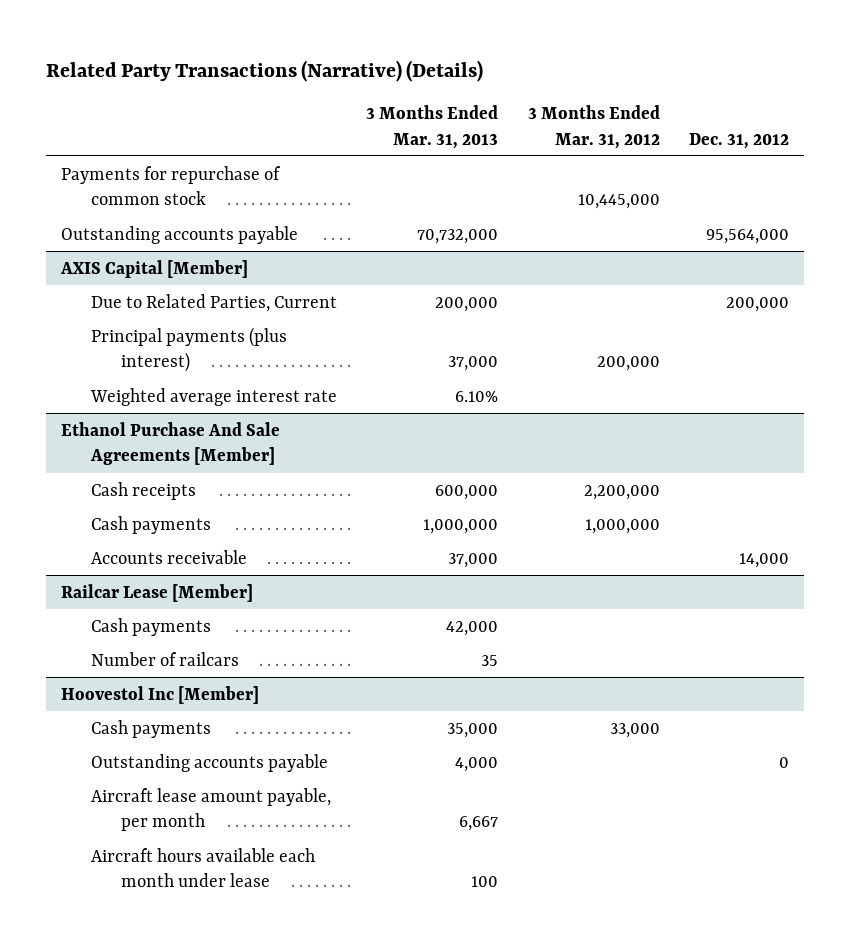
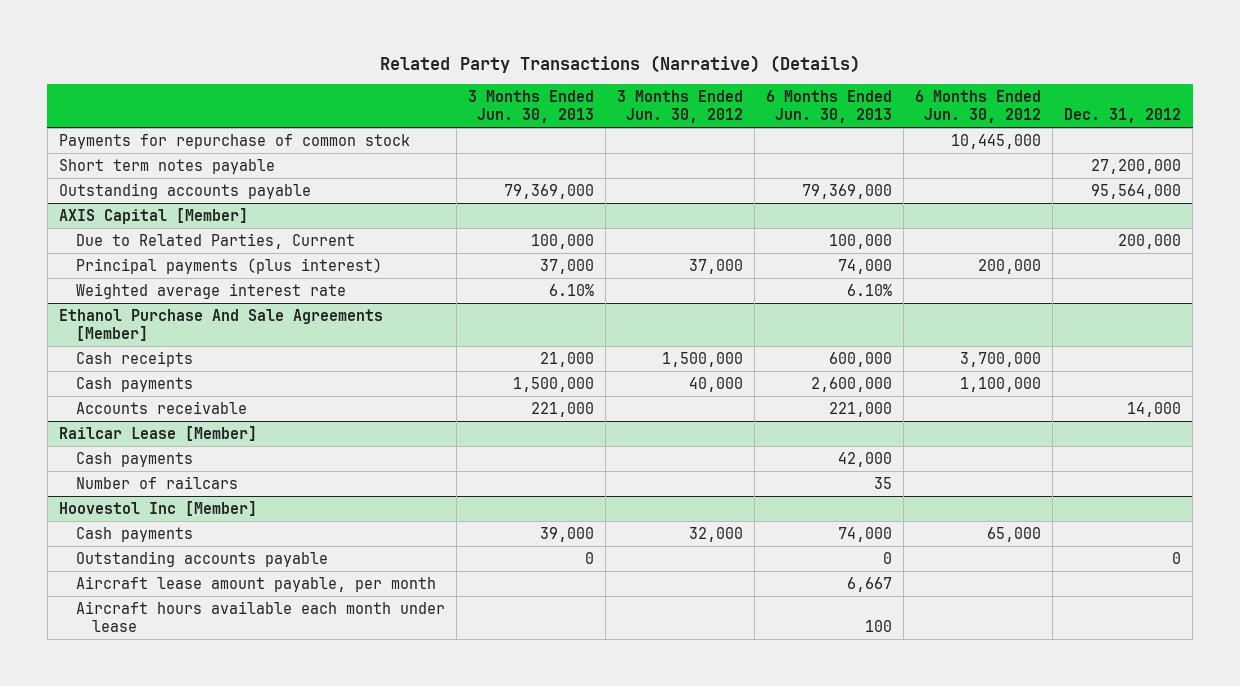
[366,105,499,149] 3 Months Ended Mar. 31, 2013 -> none
[527,105,660,149] 3 Months Ended Mar. 31, 2012 -> none
none -> [467,89,594,123] 3 Months Ended Jun. 30, 2013
none -> [616,89,743,123] 3 Months Ended Jun. 30, 2012
none -> [765,89,892,123] 6 Months Ended Jun. 30, 2013
none -> [915,89,1042,123] 6 Months Ended Jun. 30, 2012
none -> [58,158,275,174] Short term notes payable

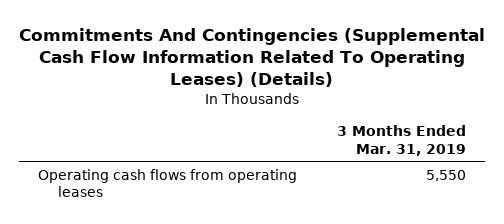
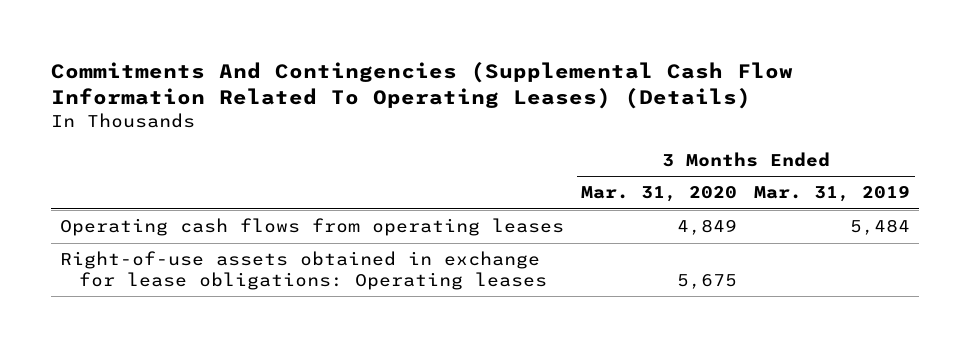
none -> [581,186,738,203] Mar. 31, 2020
[425,169,466,181] 5,550 -> [850,219,911,236] 5,484
none -> [59,251,548,290] Right-of-use assets obtained in exchange for lease obligations: Operating leases

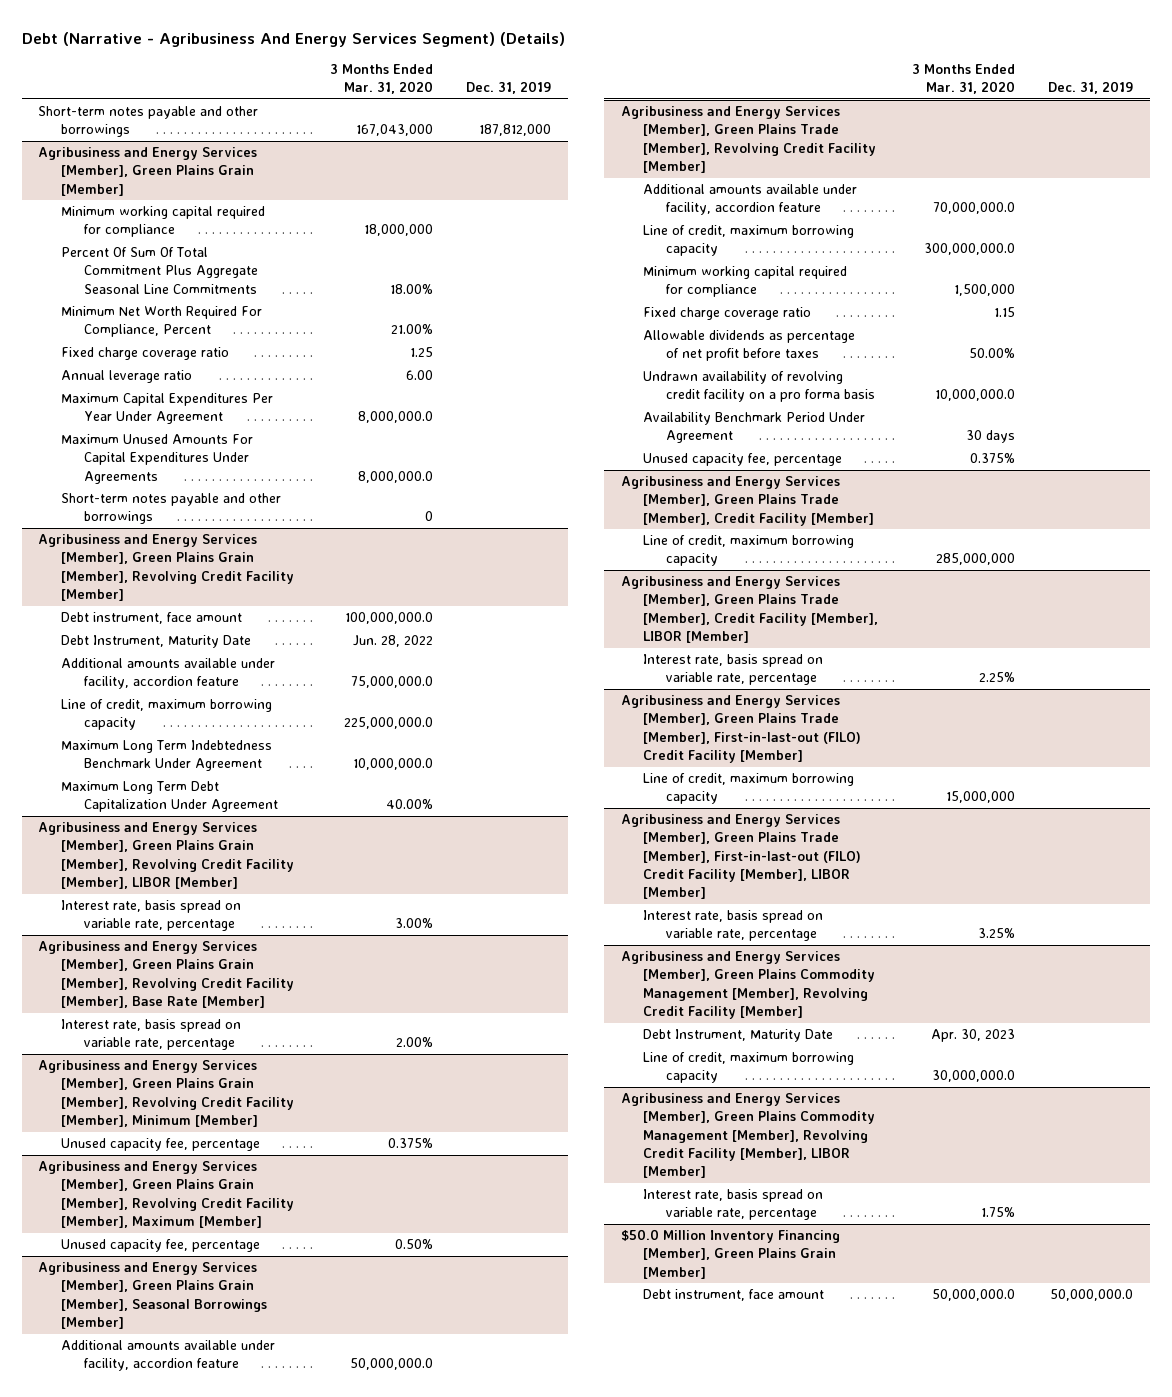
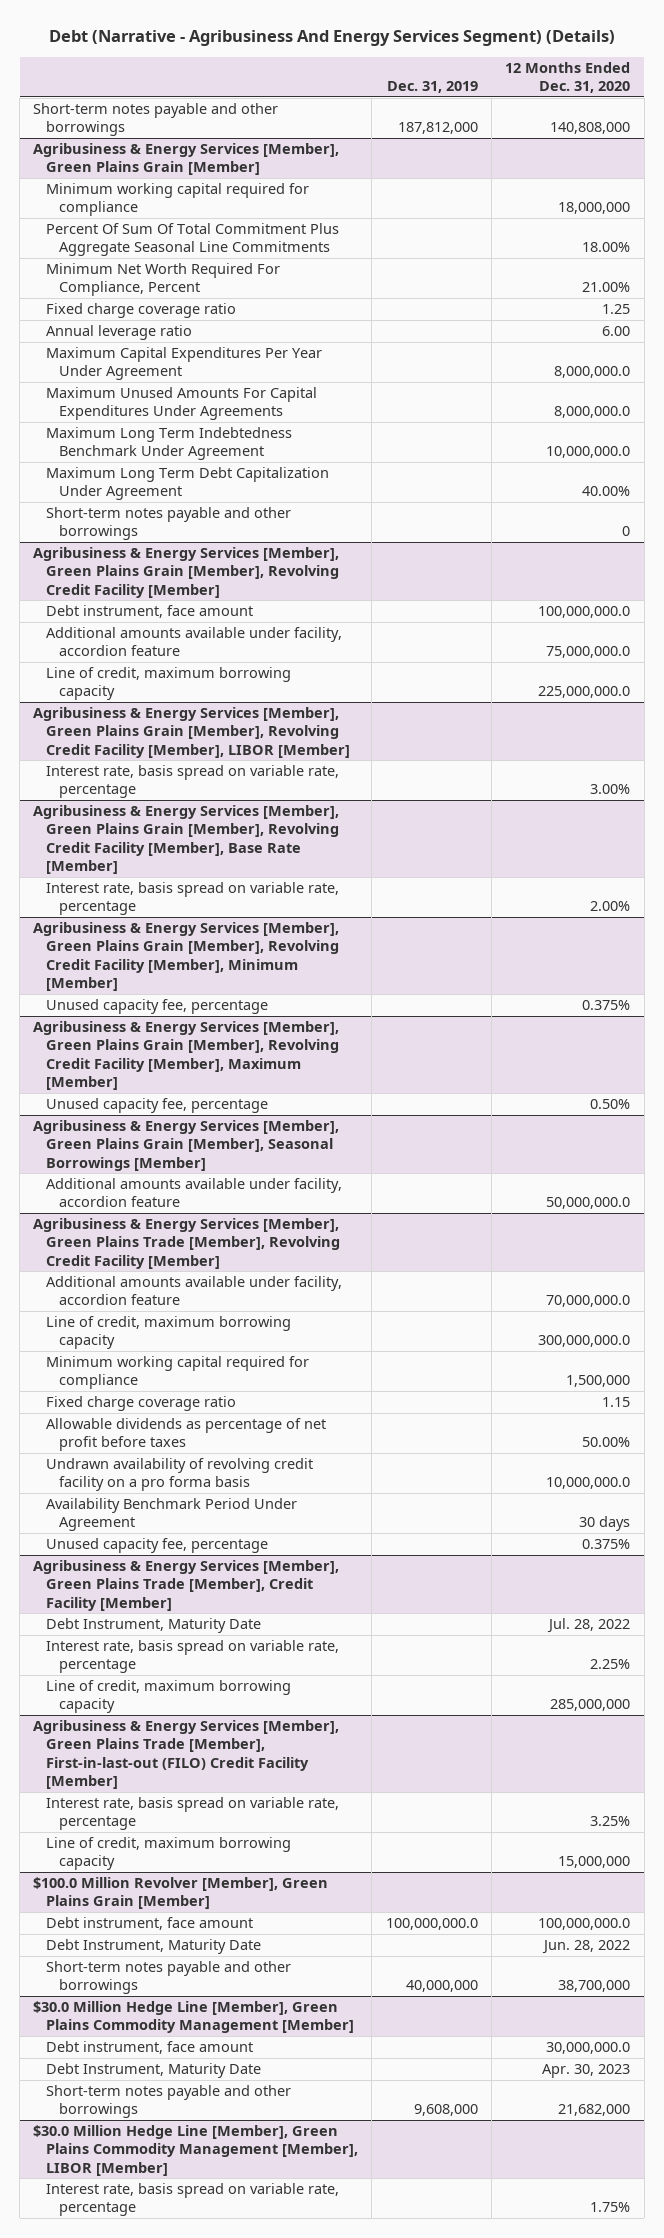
[329,63,433,95] 3 Months Ended Mar. 31, 2020 -> none
none -> [505,61,631,93] 12 Months Ended Dec. 31, 2020
[38,147,258,196] Agribusiness and Energy Services [Member], Green Plains Grain [Member] -> [33,143,340,176] Agribusiness & Energy Services [Member], Green Plains Grain [Member]
none -> [46,427,293,461] Maximum Long Term Indebtedness Benchmark Under Agreement
none -> [46,467,330,501] Maximum Long Term Debt Capitalization Under Agreement
[38,534,294,602] Agribusiness and Energy Services [Member], Green Plains Grain [Member], Revolving Credit Facility [Member] -> [33,547,340,598] Agribusiness & Energy Services [Member], Green Plains Grain [Member], Revolving Credit Facility [Member]
[60,635,251,649] Debt Instrument, Maturity Date -> none
[60,740,272,772] Maximum Long Term Indebtedness Benchmark Under Agreement -> none
[60,781,278,813] Maximum Long Term Debt Capitalization Under Agreement -> none
[38,822,294,890] Agribusiness and Energy Services [Member], Green Plains Grain [Member], Revolving Credit Facility [Member], LIBOR [Member] -> [33,707,351,758] Agribusiness & Energy Services [Member], Green Plains Grain [Member], Revolving Credit Facility [Member], LIBOR [Member]
[38,941,294,1009] Agribusiness and Energy Services [Member], Green Plains Grain [Member], Revolving Credit Facility [Member], Base Rate [Member] -> [33,805,340,874] Agribusiness & Energy Services [Member], Green Plains Grain [Member], Revolving Credit Facility [Member], Base Rate [Member]
[38,1060,294,1128] Agribusiness and Energy Services [Member], Green Plains Grain [Member], Revolving Credit Facility [Member], Minimum [Member] -> [33,922,340,991] Agribusiness & Energy Services [Member], Green Plains Grain [Member], Revolving Credit Facility [Member], Minimum [Member]
[38,1161,294,1229] Agribusiness and Energy Services [Member], Green Plains Grain [Member], Revolving Credit Facility [Member], Maximum [Member] -> [33,1021,340,1090] Agribusiness & Energy Services [Member], Green Plains Grain [Member], Revolving Credit Facility [Member], Maximum [Member]
[38,1262,267,1330] Agribusiness and Energy Services [Member], Green Plains Grain [Member], Seasonal Borrowings [Member] -> [33,1120,340,1171] Agribusiness & Energy Services [Member], Green Plains Grain [Member], Seasonal Borrowings [Member]
[620,106,877,174] Agribusiness and Energy Services [Member], Green Plains Trade [Member], Revolving Credit Facility [Member] -> [33,1218,341,1269] Agribusiness & Energy Services [Member], Green Plains Trade [Member], Revolving Credit Facility [Member]
[620,476,875,526] Agribusiness and Energy Services [Member], Green Plains Trade [Member], Credit Facility [Member] -> [33,1560,340,1611] Agribusiness & Energy Services [Member], Green Plains Trade [Member], Credit Facility [Member]
none -> [46,1618,262,1634] Debt Instrument, Maturity Date
none -> [46,1640,340,1674] Interest rate, basis spread on variable rate, percentage
[620,576,879,644] Agribusiness and Energy Services [Member], Green Plains Trade [Member], Credit Facility [Member], LIBOR [Member] -> none
[643,654,824,686] Interest rate, basis spread on variable rate, percentage -> none
[620,695,862,764] Agribusiness and Energy Services [Member], Green Plains Trade [Member], First-in-last-out (FILO) Credit Facility [Member] -> [33,1720,340,1789] Agribusiness & Energy Services [Member], Green Plains Trade [Member], First-in-last-out (FILO) Credit Facility [Member]
none -> [46,1797,340,1831] Interest rate, basis spread on variable rate, percentage
[620,814,862,900] Agribusiness and Energy Services [Member], Green Plains Trade [Member], First-in-last-out (FILO) Credit Facility [Member], LIBOR [Member] -> none
[643,910,824,942] Interest rate, basis spread on variable rate, percentage -> none
[620,951,876,1020] Agribusiness and Energy Services [Member], Green Plains Commodity Management [Member], Revolving Credit Facility [Member] -> none
[643,1029,834,1043] Debt Instrument, Maturity Date -> none
[643,1052,855,1084] Line of credit, maximum borrowing capacity -> none
[620,1093,876,1179] Agribusiness and Energy Services [Member], Green Plains Commodity Management [Member], Revolving Credit Facility [Member], LIBOR [Member] -> none
[643,1189,824,1221] Interest rate, basis spread on variable rate, percentage -> none
[620,1229,840,1279] $50.0 Million Inventory Financing [Member], Green Plains Grain [Member] -> [33,1877,329,1910] $100.0 Million Revolver [Member], Green Plains Grain [Member]
[1050,1289,1134,1302] 50,000,000.0 -> [385,1918,478,1931] 100,000,000.0
none -> [46,1939,262,1955] Debt Instrument, Maturity Date
none -> [46,1961,292,1995] Short-term notes payable and other borrowings
none -> [33,2001,355,2034] $30.0 Million Hedge Line [Member], Green Plains Commodity Management [Member]
none -> [46,2041,254,2055] Debt instrument, face amount
none -> [46,2063,262,2079] Debt Instrument, Maturity Date
none -> [46,2085,292,2119] Short-term notes payable and other borrowings
none -> [33,2125,359,2176] $30.0 Million Hedge Line [Member], Green Plains Commodity Management [Member], LIBOR [Member]
none -> [46,2183,340,2217] Interest rate, basis spread on variable rate, percentage

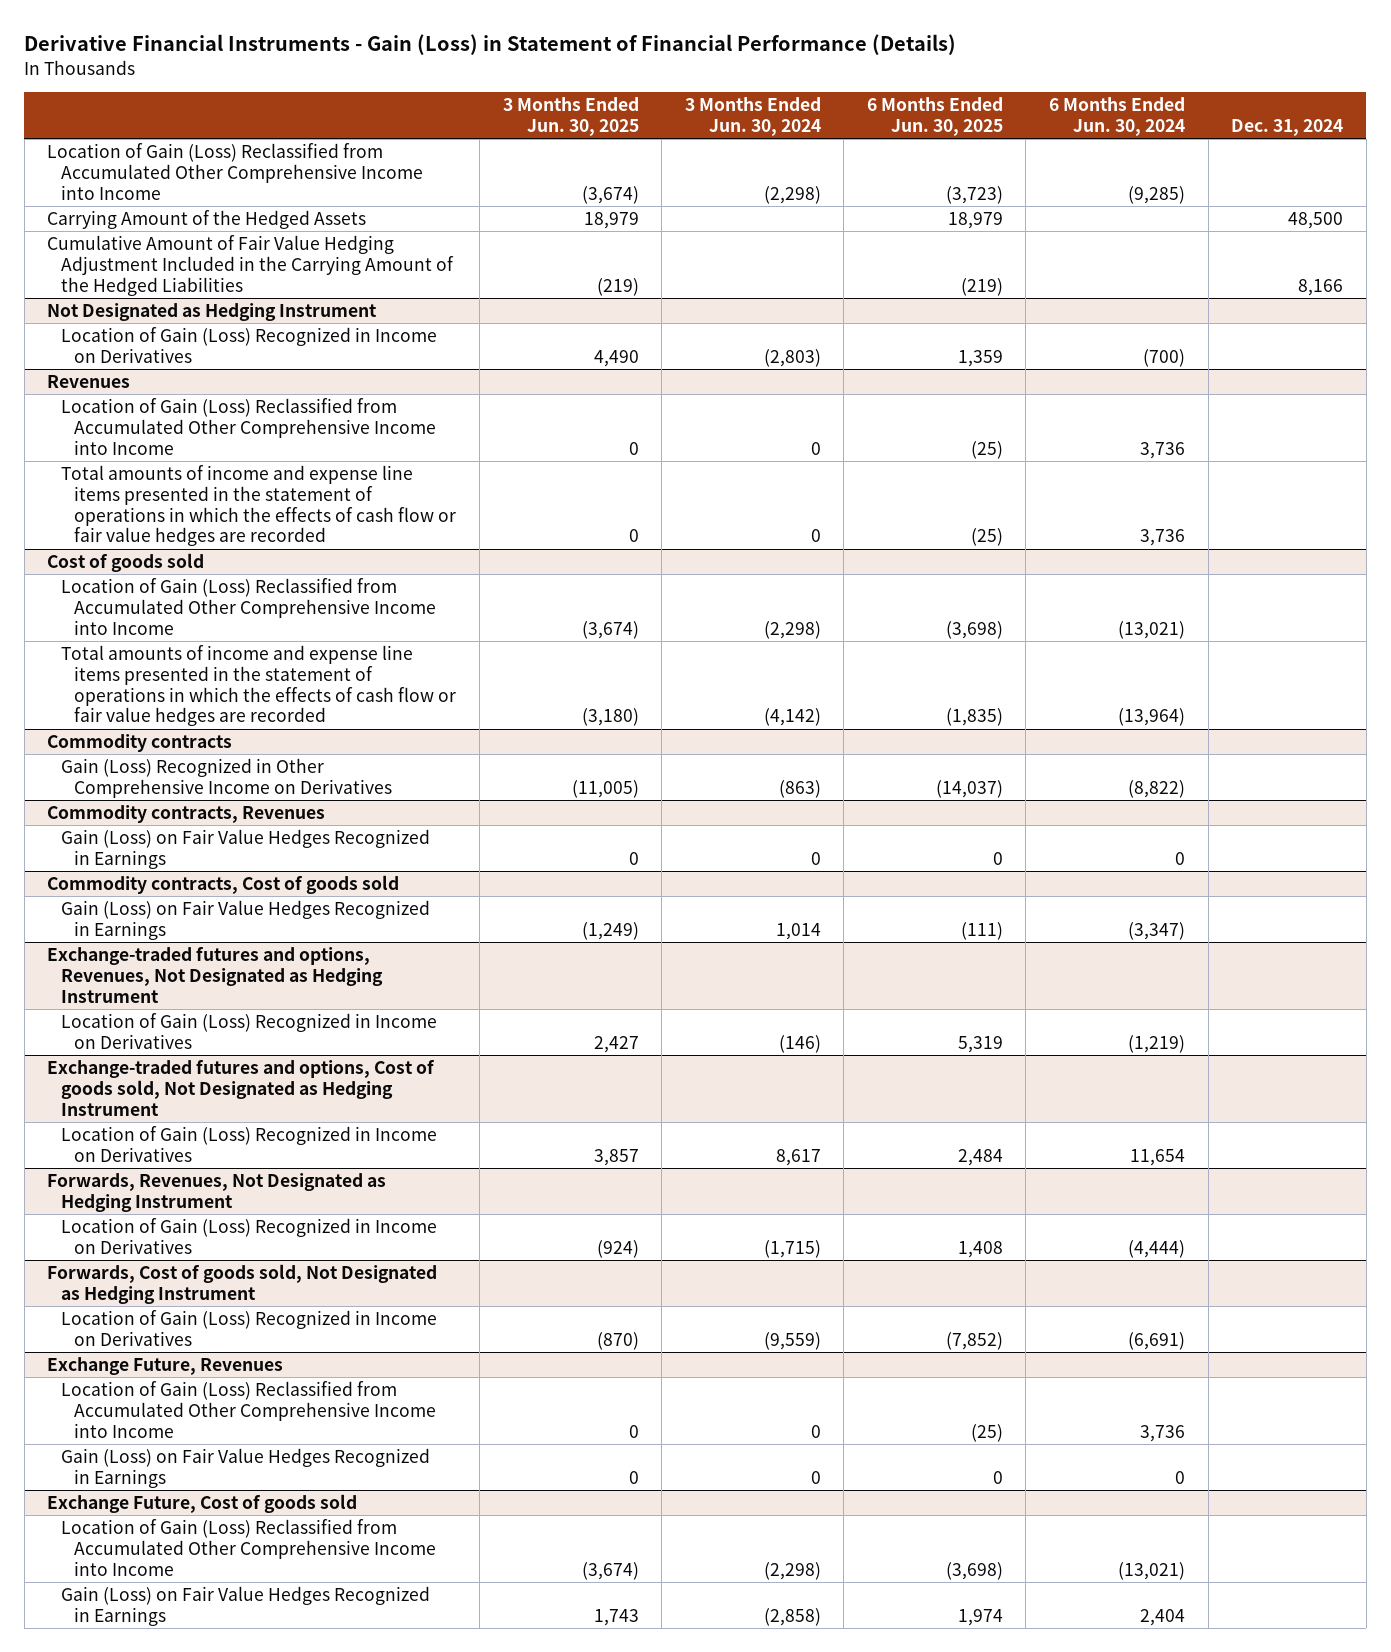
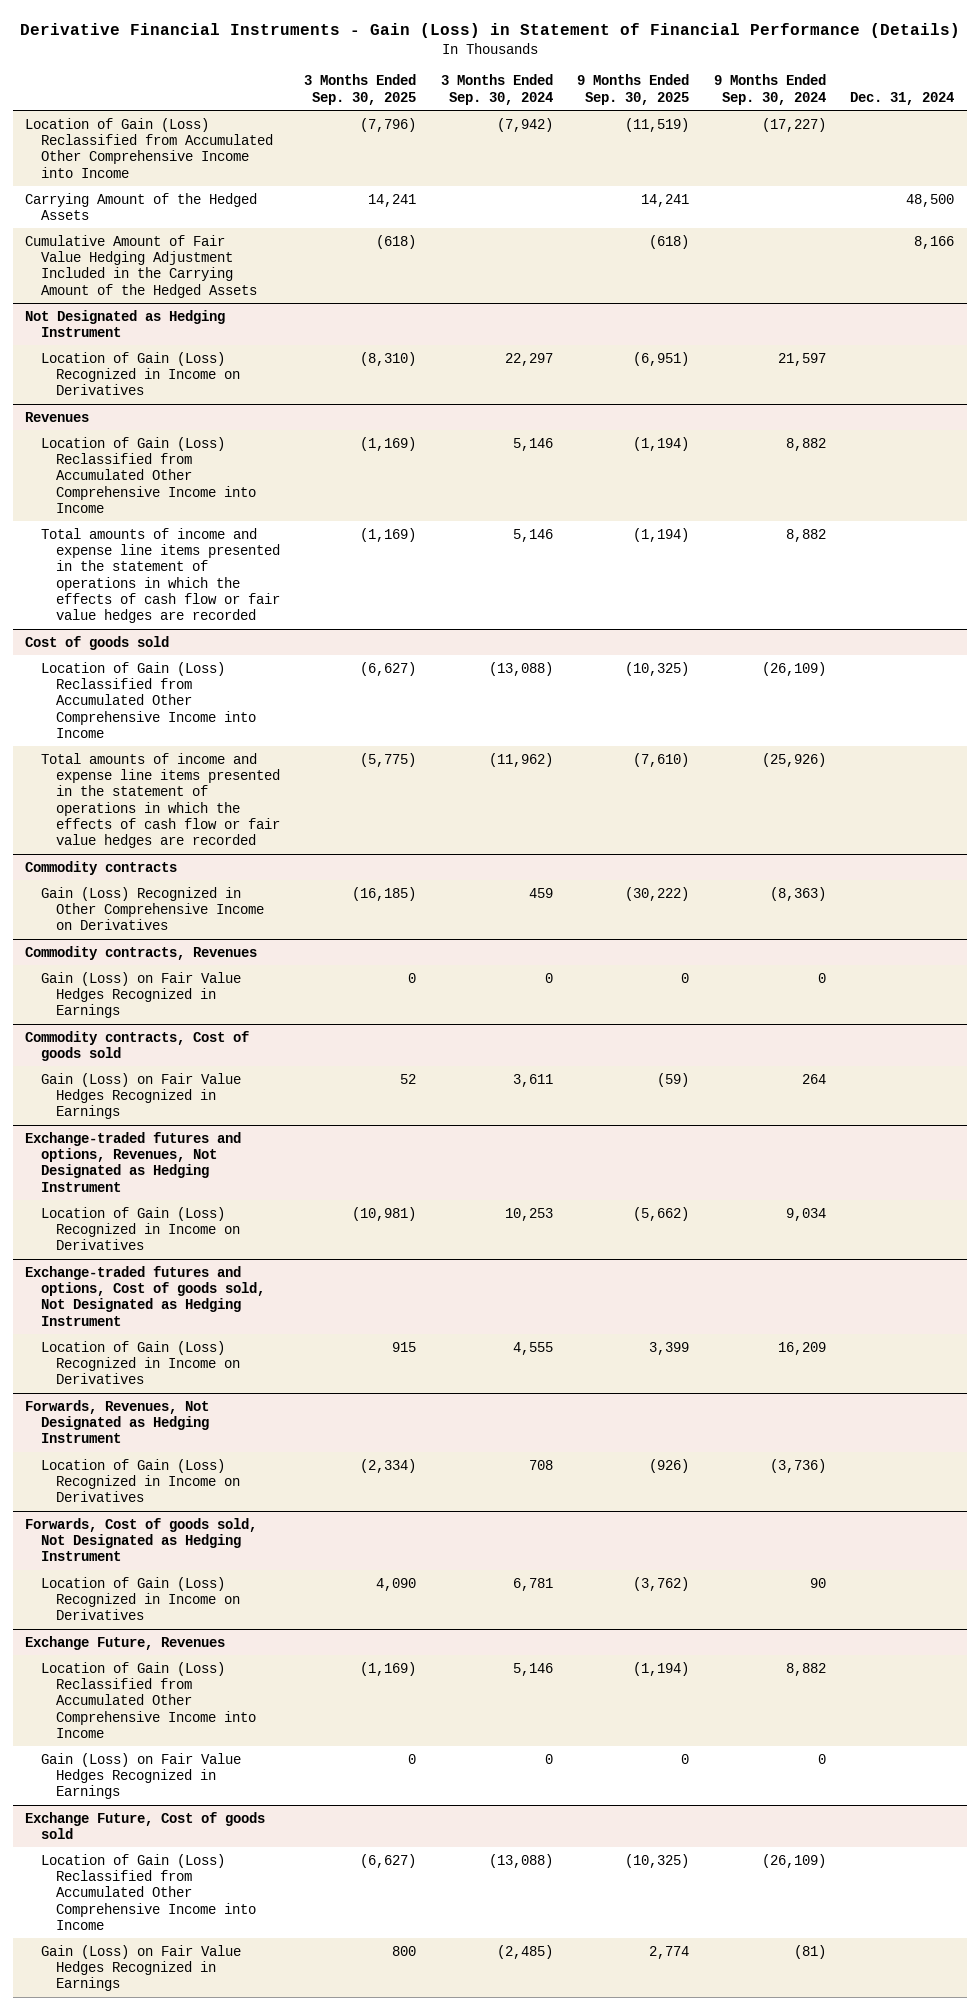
[502,97,639,137] 3 Months Ended Jun. 30, 2025 -> none
[684,97,821,137] 3 Months Ended Jun. 30, 2024 -> none
[866,97,1003,137] 6 Months Ended Jun. 30, 2025 -> none
[1049,97,1186,137] 6 Months Ended Jun. 30, 2024 -> none
none -> [304,74,417,105] 3 Months Ended Sep. 30, 2025
none -> [440,74,553,105] 3 Months Ended Sep. 30, 2024
none -> [577,74,690,105] 9 Months Ended Sep. 30, 2025
none -> [713,74,826,105] 9 Months Ended Sep. 30, 2024
[47,234,454,296] Cumulative Amount of Fair Value Hedging Adjustment Included in the Carrying Amount of the Hedged Liabilities -> [25,234,257,298] Cumulative Amount of Fair Value Hedging Adjustment Included in the Carrying Amount of the Hedged Assets

